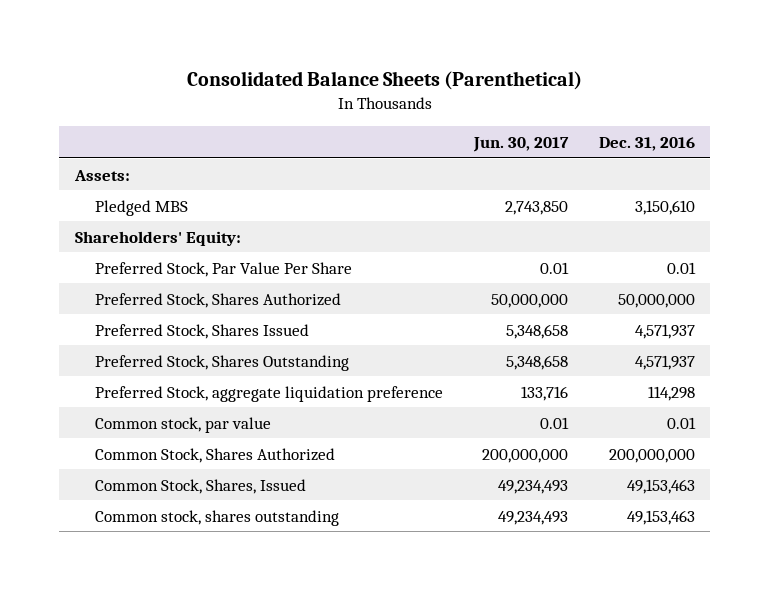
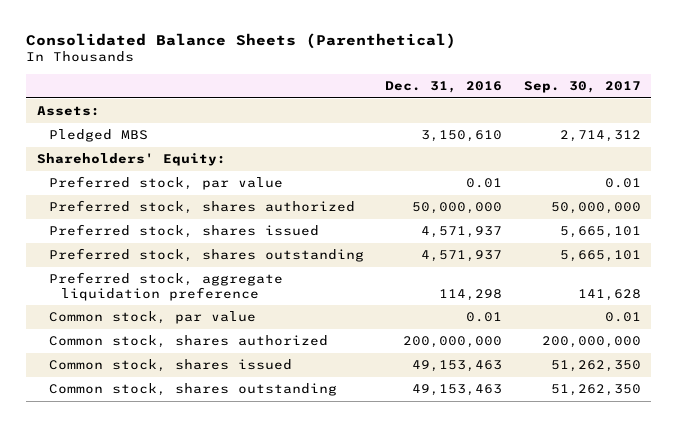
[472,136,569,152] Jun. 30, 2017 -> none
none -> [523,80,641,93] Sep. 30, 2017
[95,261,353,277] Preferred Stock, Par Value Per Share -> [48,176,283,191] Preferred stock, par value
[95,292,342,308] Preferred Stock, Shares Authorized -> [48,200,355,215] Preferred stock, shares authorized
[95,323,310,339] Preferred Stock, Shares Issued -> [48,224,319,239] Preferred stock, shares issued
[95,354,350,371] Preferred Stock, Shares Outstanding -> [48,248,364,263] Preferred stock, shares outstanding
[95,385,444,402] Preferred Stock, aggregate liquidation preference -> [48,272,283,301] Preferred stock, aggregate liquidation preference
[95,447,336,463] Common Stock, Shares Authorized -> [48,335,328,349] Common stock, shares authorized
[95,478,307,494] Common Stock, Shares, Issued -> [48,359,292,373] Common stock, shares issued

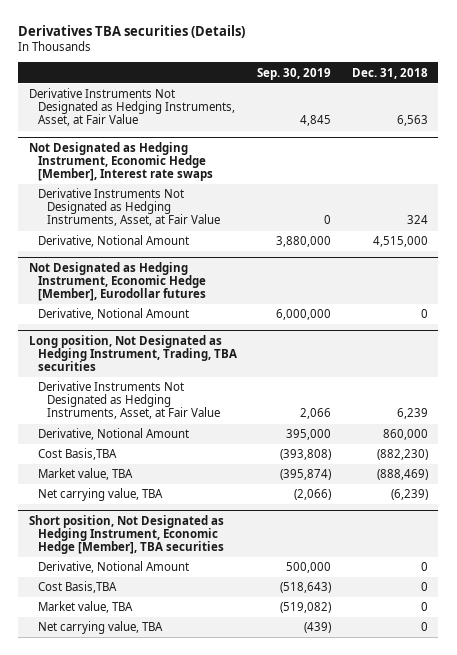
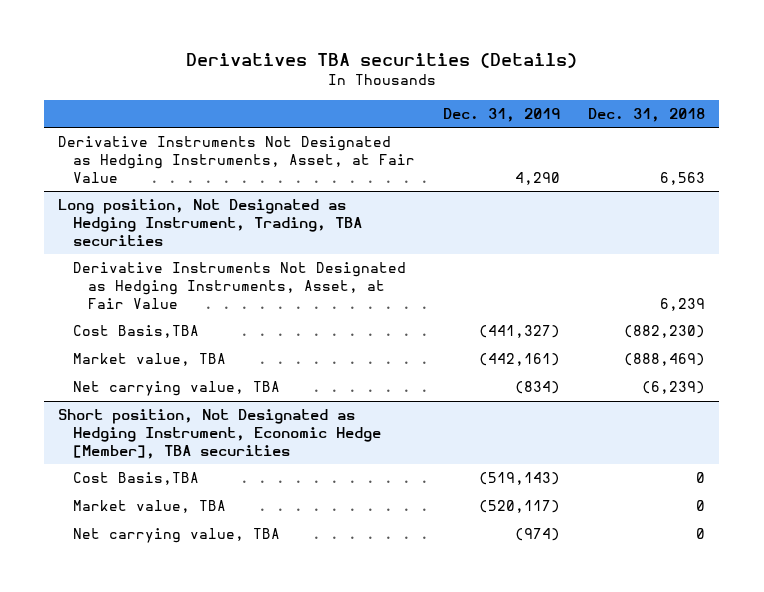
[257,67,332,80] Sep. 30, 2019 -> none
none -> [443,107,561,122] Dec. 31, 2019
[28,141,213,181] Not Designated as Hedging Instrument, Economic Hedge [Member], Interest rate swaps -> none
[37,188,221,227] Derivative Instruments Not Designated as Hedging Instruments, Asset, at Fair Value -> none
[37,235,189,248] Derivative, Notional Amount -> none
[28,261,206,301] Not Designated as Hedging Instrument, Economic Hedge [Member], Eurodollar futures -> none
[37,308,189,321] Derivative, Notional Amount -> none
[37,428,189,441] Derivative, Notional Amount -> none
[37,561,189,574] Derivative, Notional Amount -> none

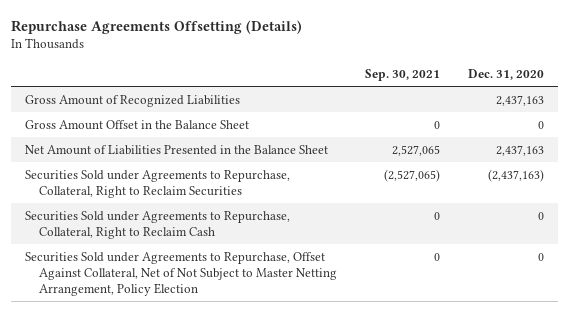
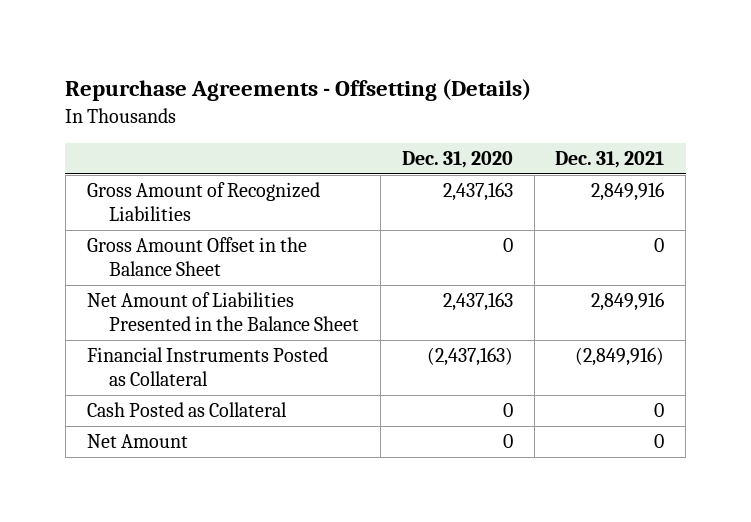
[11,20,303,35] Repurchase Agreements Offsetting (Details) -> [65,79,532,102] Repurchase Agreements - Offsetting (Details)
[365,68,441,81] Sep. 30, 2021 -> none
none -> [555,151,665,169] Dec. 31, 2021
[25,169,291,198] Securities Sold under Agreements to Repurchase, Collateral, Right to Reclaim Securities -> [86,347,328,387] Financial Instruments Posted as Collateral
[25,210,291,239] Securities Sold under Agreements to Repurchase, Collateral, Right to Reclaim Cash -> [86,402,287,418] Cash Posted as Collateral
[25,251,338,297] Securities Sold under Agreements to Repurchase, Offset Against Collateral, Net of Not Subject to Master Netting Arrangement, Policy Election -> [86,434,188,449] Net Amount

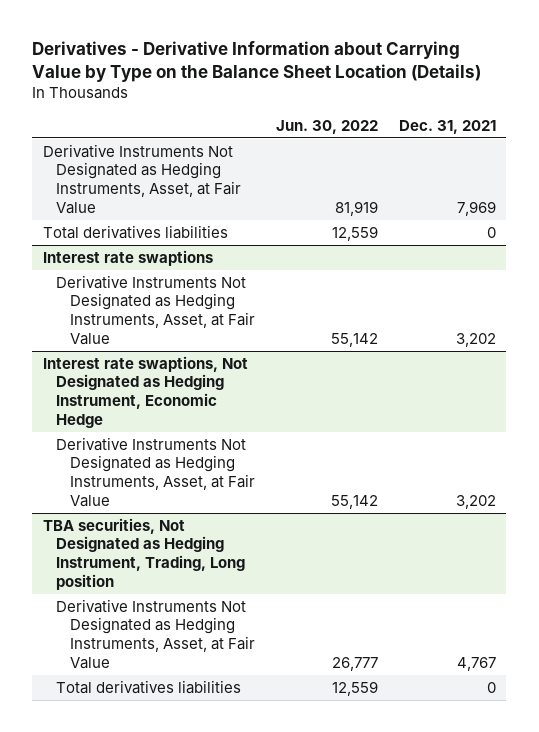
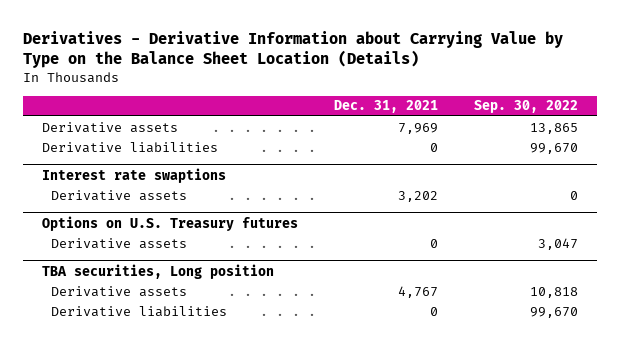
[275,119,378,134] Jun. 30, 2022 -> none
none -> [474,100,579,114] Sep. 30, 2022
[42,143,242,214] Derivative Instruments Not Designated as Hedging Instruments, Asset, at Fair Value -> [41,121,178,133] Derivative assets
[42,224,228,239] Total derivatives liabilities -> [41,141,218,153] Derivative liabilities
[42,355,248,428] Interest rate swaptions, Not Designated as Hedging Instrument, Economic Hedge -> none
[42,517,246,590] TBA securities, Not Designated as Hedging Instrument, Trading, Long position -> none
[56,274,255,345] Derivative Instruments Not Designated as Hedging Instruments, Asset, at Fair Value -> [51,189,188,201] Derivative assets
none -> [41,215,298,231] Options on U.S. Treasury futures
[56,436,255,507] Derivative Instruments Not Designated as Hedging Instruments, Asset, at Fair Value -> [51,237,188,249] Derivative assets
[455,494,496,509] 3,202 -> [429,238,438,248] 0
none -> [41,263,274,279] TBA securities, Long position
[56,598,255,669] Derivative Instruments Not Designated as Hedging Instruments, Asset, at Fair Value -> [51,285,188,297] Derivative assets
[56,679,242,694] Total derivatives liabilities -> [51,305,228,317] Derivative liabilities

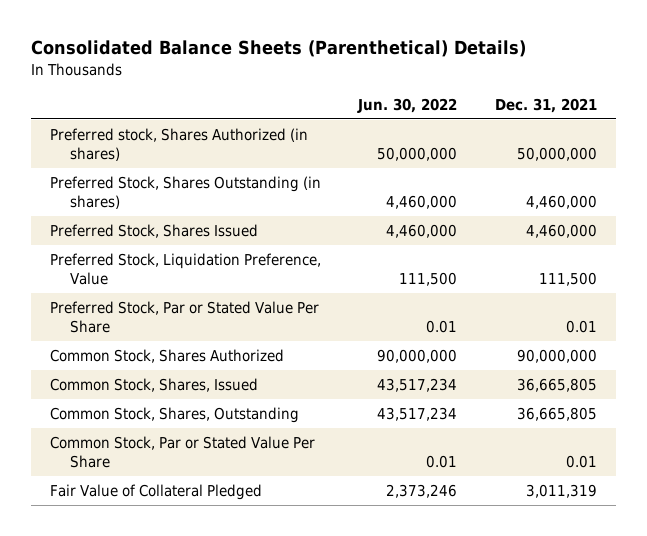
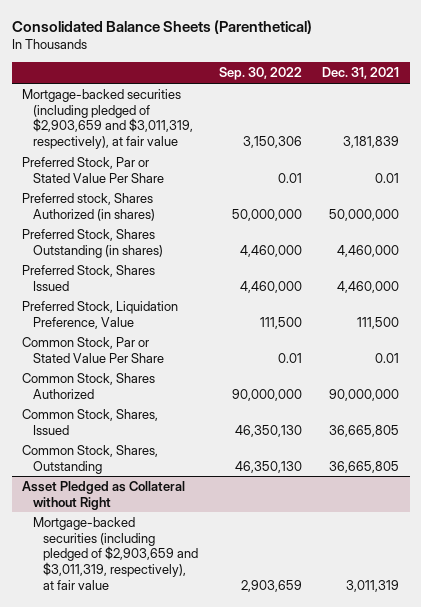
[30,40,526,58] Consolidated Balance Sheets (Parenthetical) Details) -> [11,19,312,34] Consolidated Balance Sheets (Parenthetical)
[357,97,458,113] Jun. 30, 2022 -> none
none -> [218,67,302,81] Sep. 30, 2022
none -> [21,89,193,150] Mortgage-backed securities (including pledged of $2,903,659 and $3,011,319, respectively), at fair value
[49,301,319,334] Preferred Stock, Par or Stated Value Per Share -> [21,157,164,183] Preferred Stock, Par or Stated Value Per Share
[49,436,315,469] Common Stock, Par or Stated Value Per Share -> [21,337,164,363] Common Stock, Par or Stated Value Per Share
none -> [21,481,185,510] Asset Pledged as Collateral without Right
[49,484,262,501] Fair Value of Collateral Pledged -> [32,517,199,590] Mortgage-backed securities (including pledged of $2,903,659 and $3,011,319, respectively), at fair value

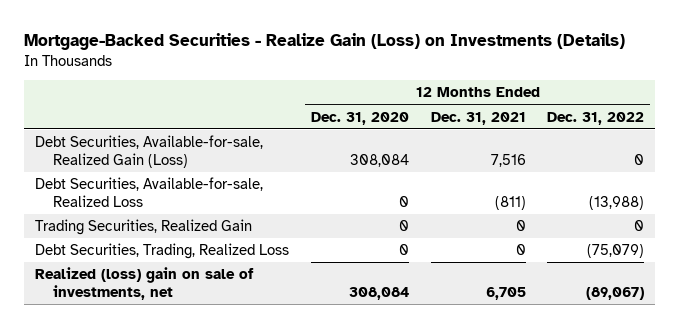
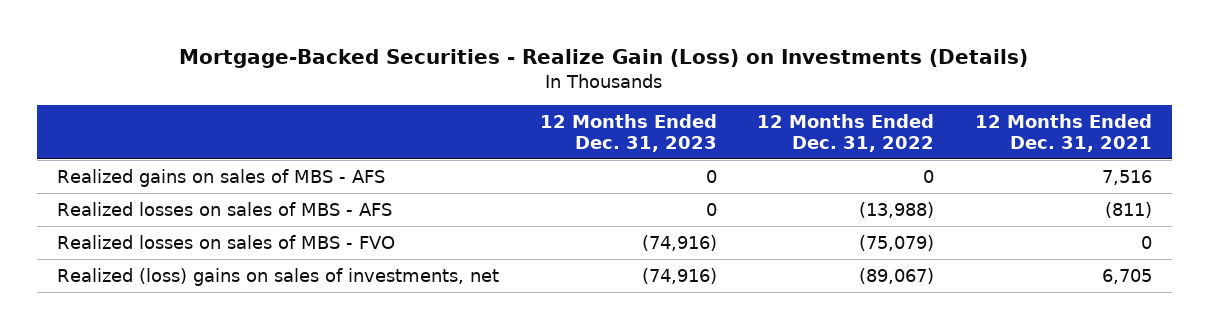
[310,111,409,125] Dec. 31, 2020 -> none
none -> [539,114,717,152] 12 Months Ended Dec. 31, 2023
[34,219,252,236] Trading Securities, Realized Gain -> none
[34,135,263,168] Debt Securities, Available-for-sale, Realized Gain (Loss) -> [57,169,386,188] Realized gains on sales of MBS - AFS
[34,177,263,207] Debt Securities, Available-for-sale, Realized Loss -> [57,202,393,217] Realized losses on sales of MBS - AFS
[34,243,289,260] Debt Securities, Trading, Realized Loss -> [57,235,396,250] Realized losses on sales of MBS - FVO
[34,267,254,300] Realized (loss) gain on sale of investments, net -> [57,268,500,287] Realized (loss) gains on sales of investments, net

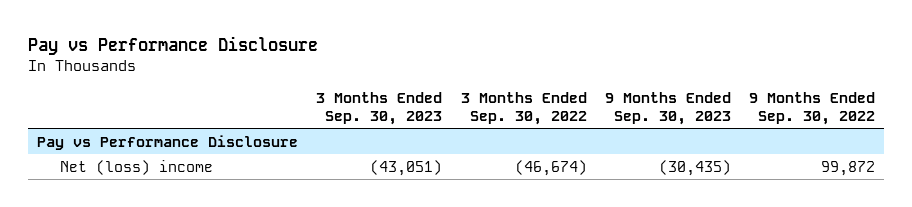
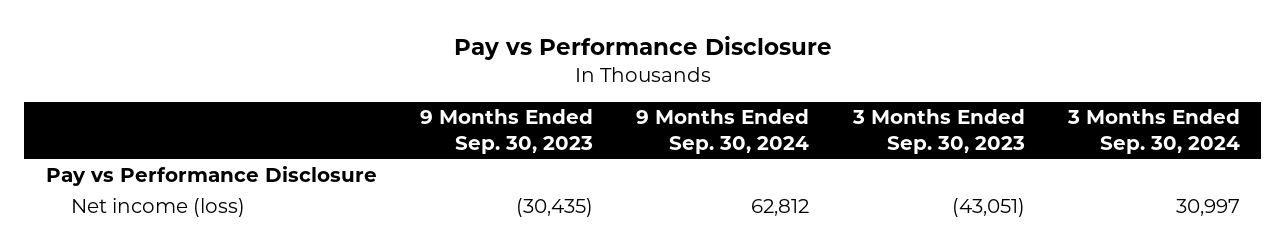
[460,91,587,125] 3 Months Ended Sep. 30, 2022 -> none
[748,91,875,125] 9 Months Ended Sep. 30, 2022 -> none
none -> [636,109,810,154] 9 Months Ended Sep. 30, 2024
none -> [1066,109,1240,154] 3 Months Ended Sep. 30, 2024
[59,159,213,175] Net (loss) income -> [71,197,246,217] Net income (loss)

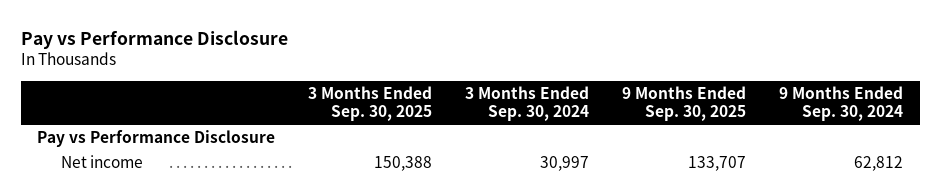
[419,109,593,154] 9 Months Ended Sep. 30, 2023 -> none
[851,109,1025,154] 3 Months Ended Sep. 30, 2023 -> none
none -> [308,85,433,122] 3 Months Ended Sep. 30, 2025
none -> [622,85,747,122] 9 Months Ended Sep. 30, 2025
[71,197,246,217] Net income (loss) -> [60,154,143,168] Net income

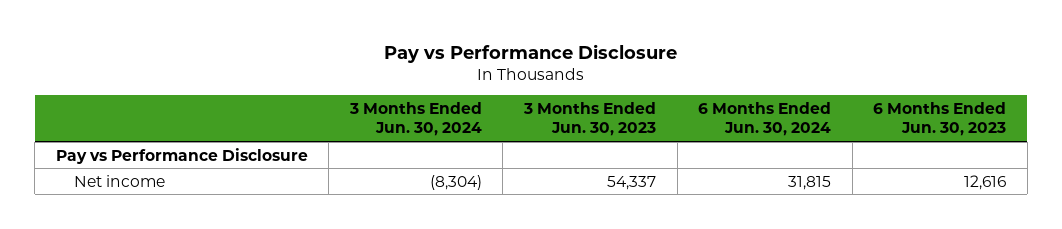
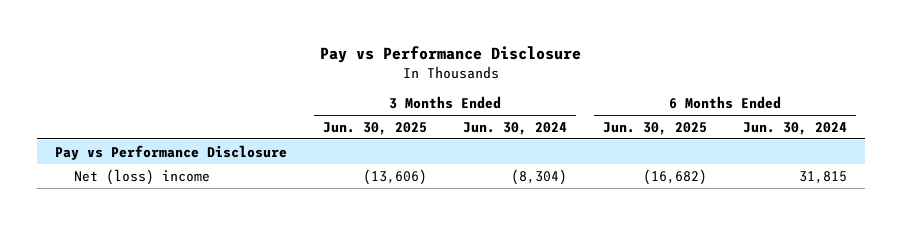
[523,101,657,137] 3 Months Ended Jun. 30, 2023 -> none
[873,101,1007,137] 6 Months Ended Jun. 30, 2023 -> none
none -> [322,121,427,135] Jun. 30, 2025
none -> [602,121,707,135] Jun. 30, 2025
[74,174,166,187] Net income -> [73,168,210,185] Net (loss) income

